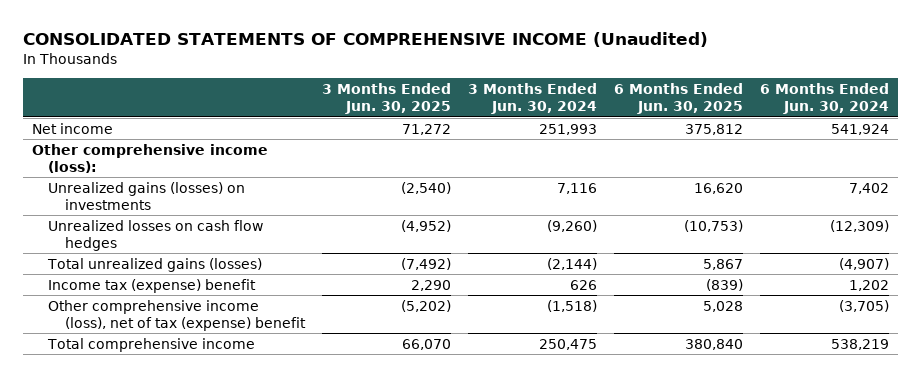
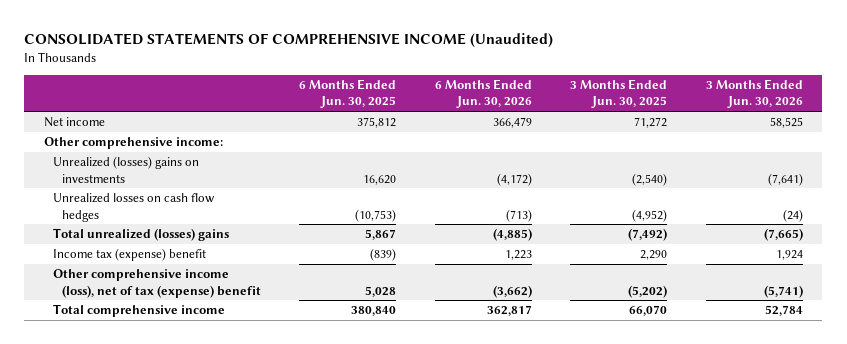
[468,82,598,115] 3 Months Ended Jun. 30, 2024 -> none
[760,82,890,115] 6 Months Ended Jun. 30, 2024 -> none
none -> [434,78,532,109] 6 Months Ended Jun. 30, 2026
none -> [705,78,803,109] 3 Months Ended Jun. 30, 2026
[31,143,268,173] Other comprehensive income (loss): -> [43,137,223,150] Other comprehensive income:
[48,181,246,210] Unrealized gains (losses) on investments -> [52,156,199,183] Unrealized (losses) gains on investments
[47,257,263,272] Total unrealized gains (losses) -> [52,228,229,242] Total unrealized (losses) gains

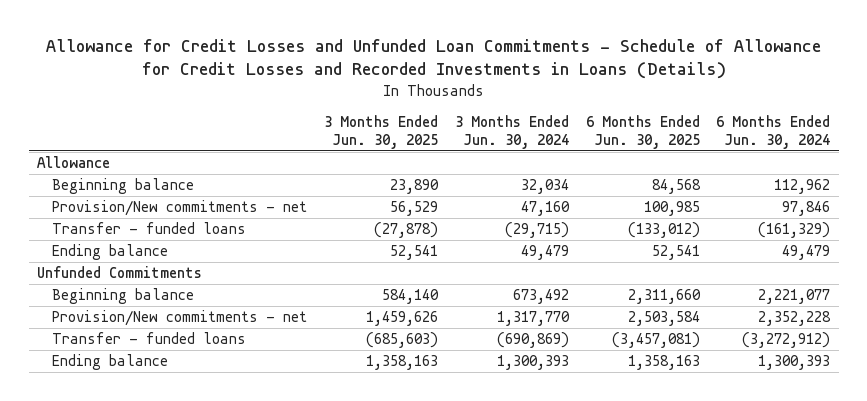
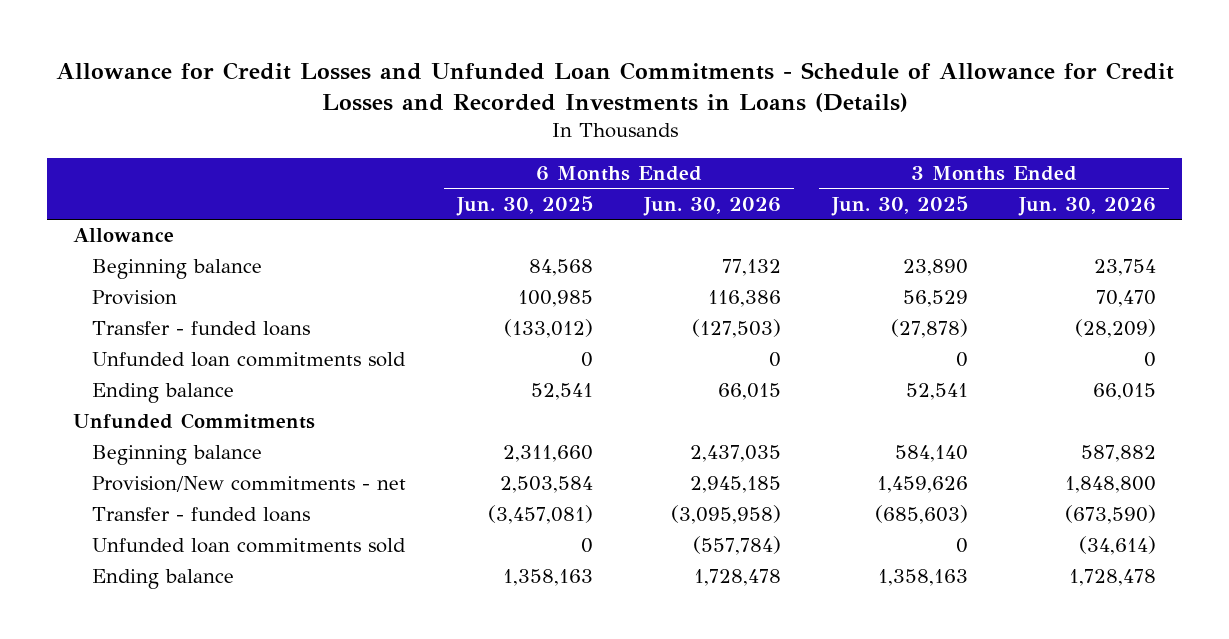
[454,114,569,149] 3 Months Ended Jun. 30, 2024 -> none
[716,114,831,149] 6 Months Ended Jun. 30, 2024 -> none
none -> [643,196,782,216] Jun. 30, 2026
none -> [1018,196,1157,216] Jun. 30, 2026
[52,200,308,217] Provision/New commitments - net -> [91,290,177,306] Provision
none -> [91,352,406,368] Unfunded loan commitments sold
none -> [91,538,406,554] Unfunded loan commitments sold

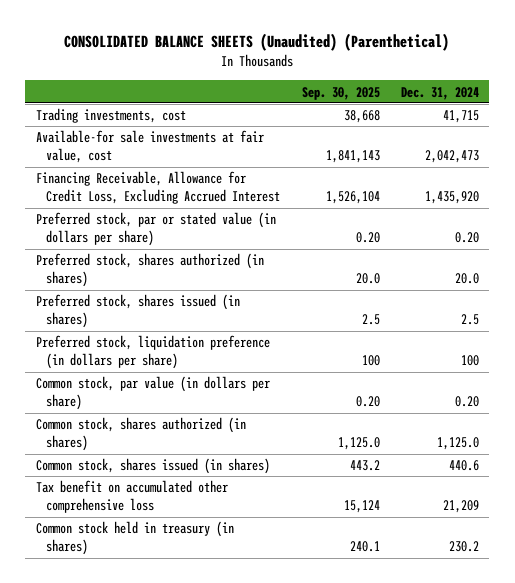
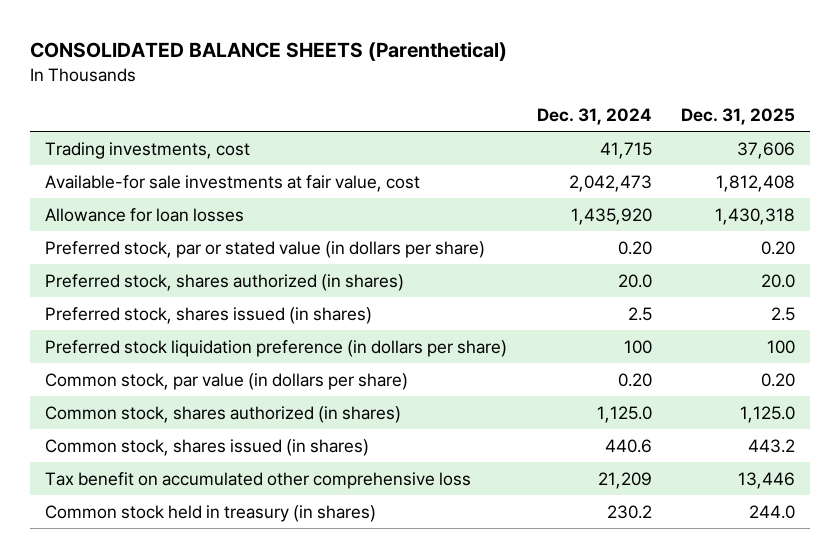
[64,33,450,52] CONSOLIDATED BALANCE SHEETS (Unaudited) (Parenthetical) -> [30,42,508,62] CONSOLIDATED BALANCE SHEETS (Parenthetical)
[301,86,380,100] Sep. 30, 2025 -> none
none -> [680,107,795,125] Dec. 31, 2025
[35,171,281,205] Financing Receivable, Allowance for Credit Loss, Excluding Accrued Interest -> [45,207,245,222] Allowance for loan losses
[35,335,270,370] Preferred stock, liquidation preference (in dollars per share) -> [45,339,508,357] Preferred stock liquidation preference (in dollars per share)

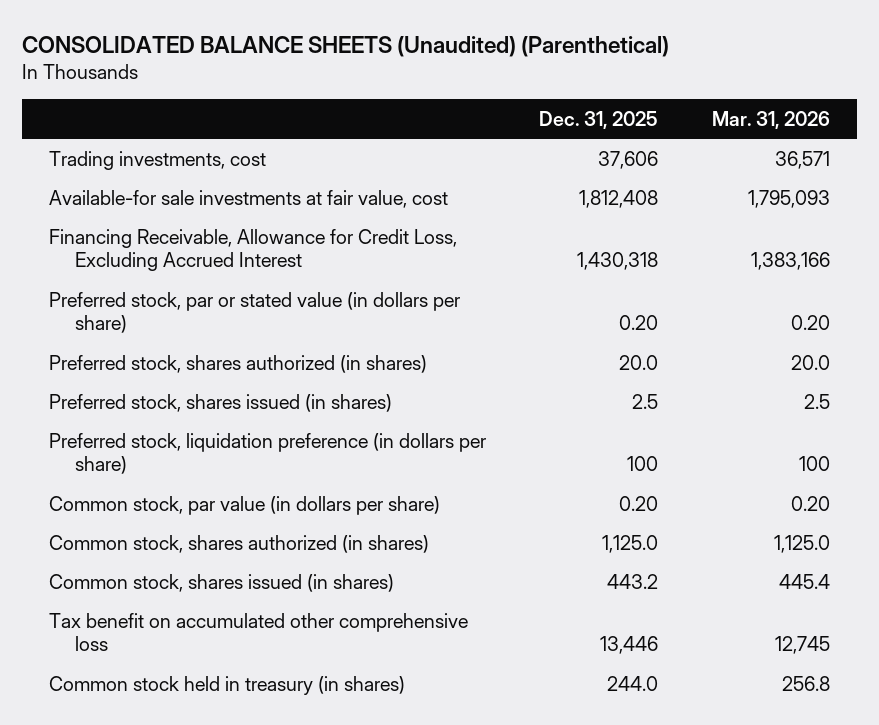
[30,42,508,62] CONSOLIDATED BALANCE SHEETS (Parenthetical) -> [22,35,670,57] CONSOLIDATED BALANCE SHEETS (Unaudited) (Parenthetical)
[536,107,652,125] Dec. 31, 2024 -> none
none -> [712,110,831,129] Mar. 31, 2026
[45,207,245,222] Allowance for loan losses -> [48,228,457,272] Financing Receivable, Allowance for Credit Loss, Excluding Accrued Interest
[45,339,508,357] Preferred stock liquidation preference (in dollars per share) -> [48,432,486,475] Preferred stock, liquidation preference (in dollars per share)

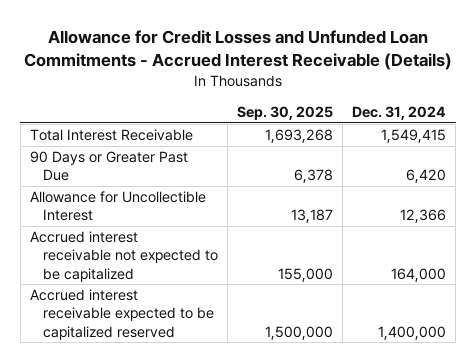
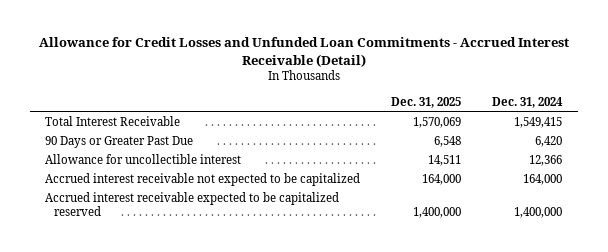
[24,29,453,70] Allowance for Credit Losses and Unfunded Loan Commitments - Accrued Interest Receivable (Details) -> [38,37,569,67] Allowance for Credit Losses and Unfunded Loan Commitments - Accrued Interest Receivable (Detail)
[237,105,334,120] Sep. 30, 2025 -> none
none -> [391,96,462,108] Dec. 31, 2025
[29,191,206,222] Allowance for Uncollectible Interest -> [45,153,242,164] Allowance for uncollectible interest

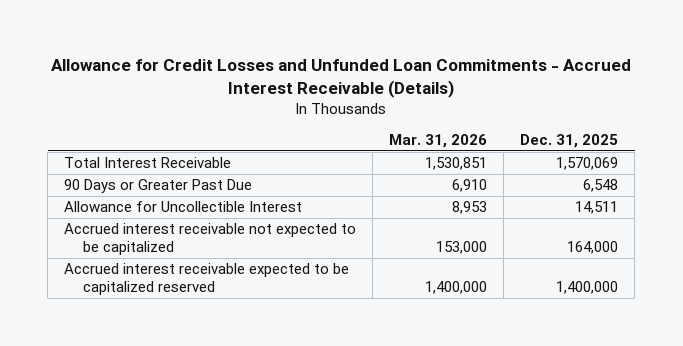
[38,37,569,67] Allowance for Credit Losses and Unfunded Loan Commitments - Accrued Interest Receivable (Detail) -> [51,58,632,98] Allowance for Credit Losses and Unfunded Loan Commitments - Accrued Interest Receivable (Details)
[492,96,564,108] Dec. 31, 2024 -> none
none -> [389,134,488,149] Mar. 31, 2026
[45,153,242,164] Allowance for uncollectible interest -> [64,201,303,213] Allowance for Uncollectible Interest

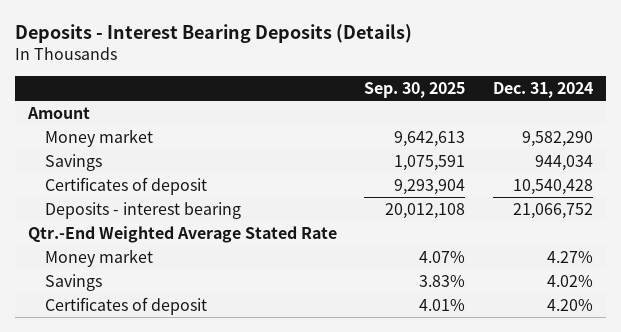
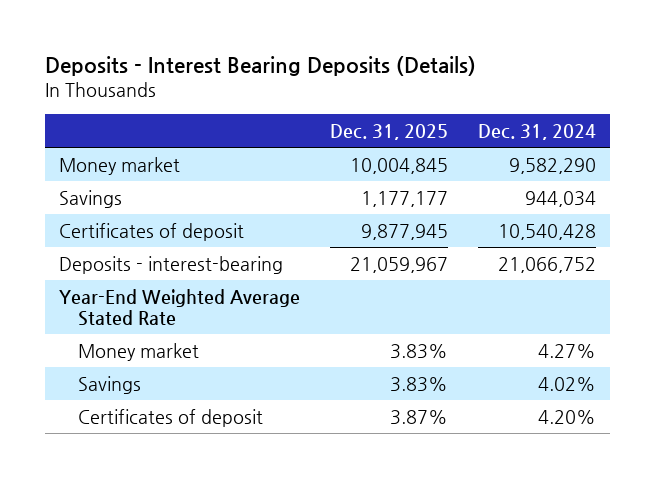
[364,82,466,99] Sep. 30, 2025 -> none
none -> [329,124,448,141] Dec. 31, 2025
[27,106,91,119] Amount -> none
[45,201,242,219] Deposits - interest bearing -> [59,255,284,274] Deposits - interest-bearing
[28,225,338,243] Qtr.-End Weighted Average Stated Rate -> [59,288,301,327] Year-End Weighted Average Stated Rate

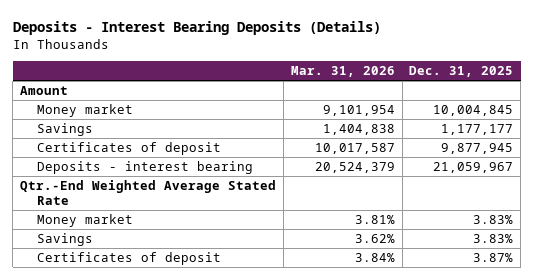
[477,124,596,141] Dec. 31, 2024 -> none
none -> [290,65,395,77] Mar. 31, 2026
none -> [20,86,69,96] Amount
[59,255,284,274] Deposits - interest-bearing -> [36,161,253,175] Deposits - interest bearing
[59,288,301,327] Year-End Weighted Average Stated Rate -> [20,180,277,205] Qtr.-End Weighted Average Stated Rate

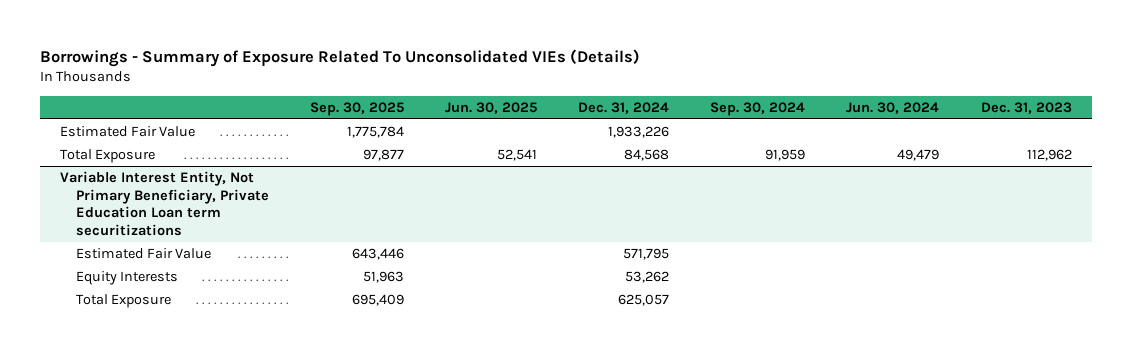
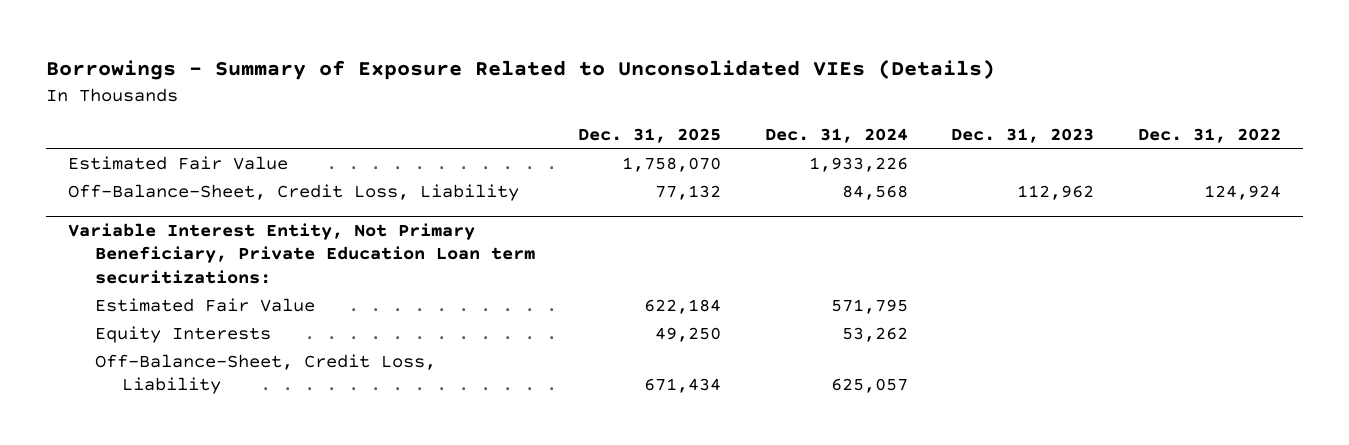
[39,48,640,67] Borrowings - Summary of Exposure Related To Unconsolidated VIEs (Details) -> [45,59,995,81] Borrowings - Summary of Exposure Related to Unconsolidated VIEs (Details)
[309,101,404,116] Sep. 30, 2025 -> none
[444,101,537,114] Jun. 30, 2025 -> none
[710,101,806,116] Sep. 30, 2024 -> none
[846,101,940,114] Jun. 30, 2024 -> none
none -> [578,127,722,143] Dec. 31, 2025
none -> [1137,127,1281,143] Dec. 31, 2022
[60,149,156,164] Total Exposure -> [67,183,519,201] Off-Balance-Sheet, Credit Loss, Liability
[60,171,269,236] Variable Interest Entity, Not Primary Beneficiary, Private Education Loan term securitizations -> [67,223,535,284] Variable Interest Entity, Not Primary Beneficiary, Private Education Loan term securitizations:
[75,294,171,309] Total Exposure -> [94,353,436,394] Off-Balance-Sheet, Credit Loss, Liability

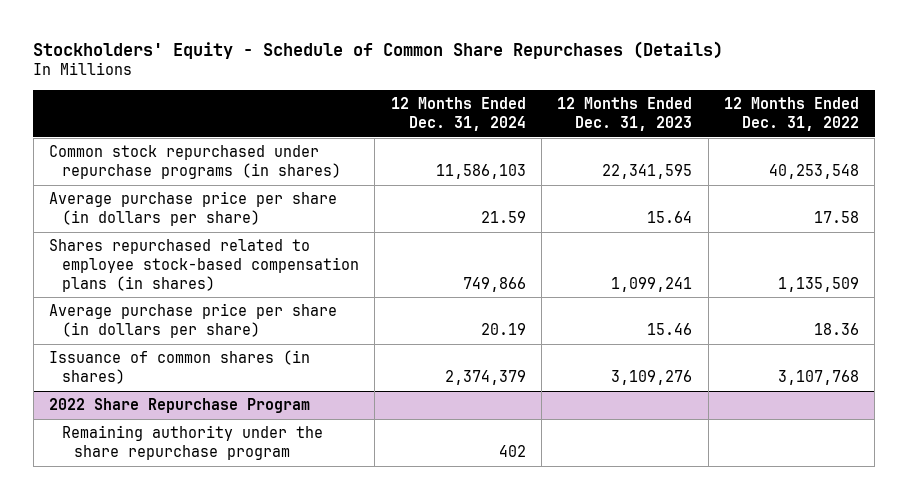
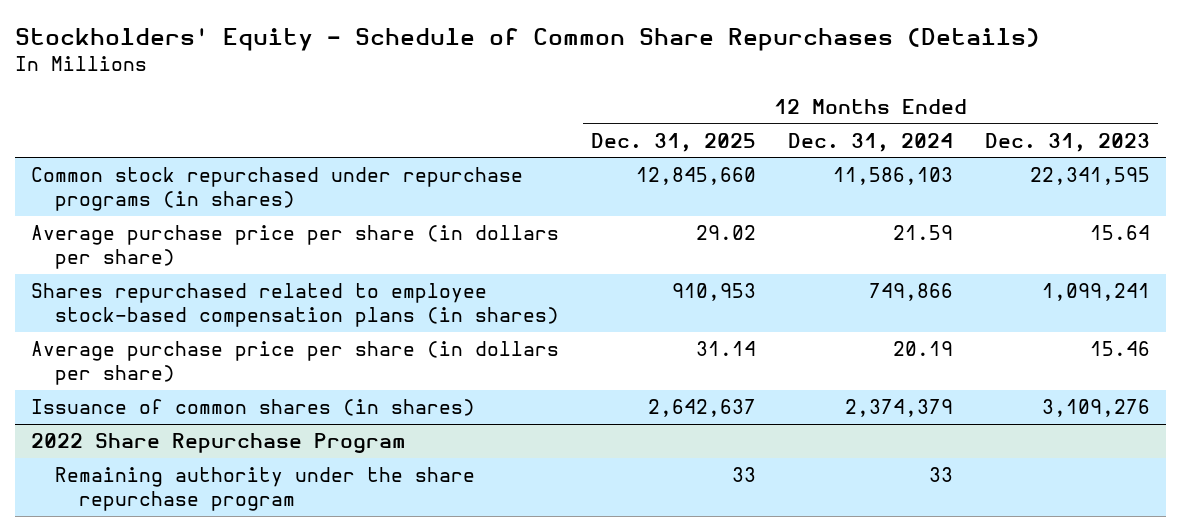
[724,97,860,131] 12 Months Ended Dec. 31, 2022 -> none
none -> [591,132,757,152] Dec. 31, 2025
[498,445,526,458] 402 -> [929,467,954,483] 33

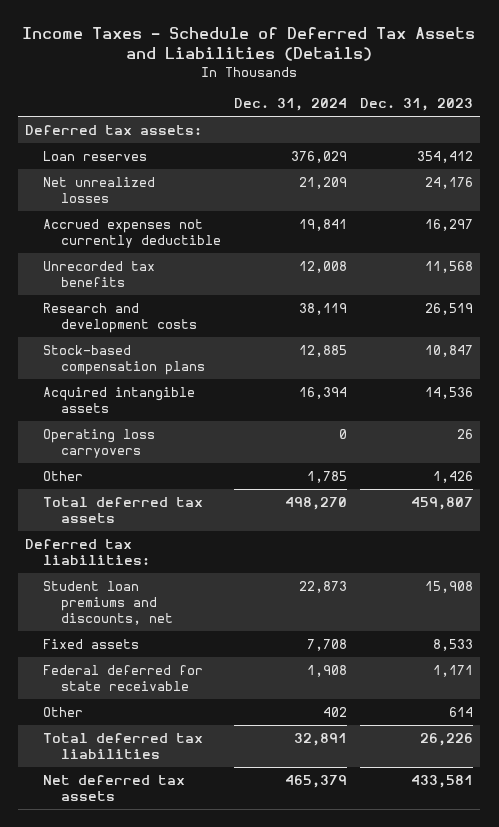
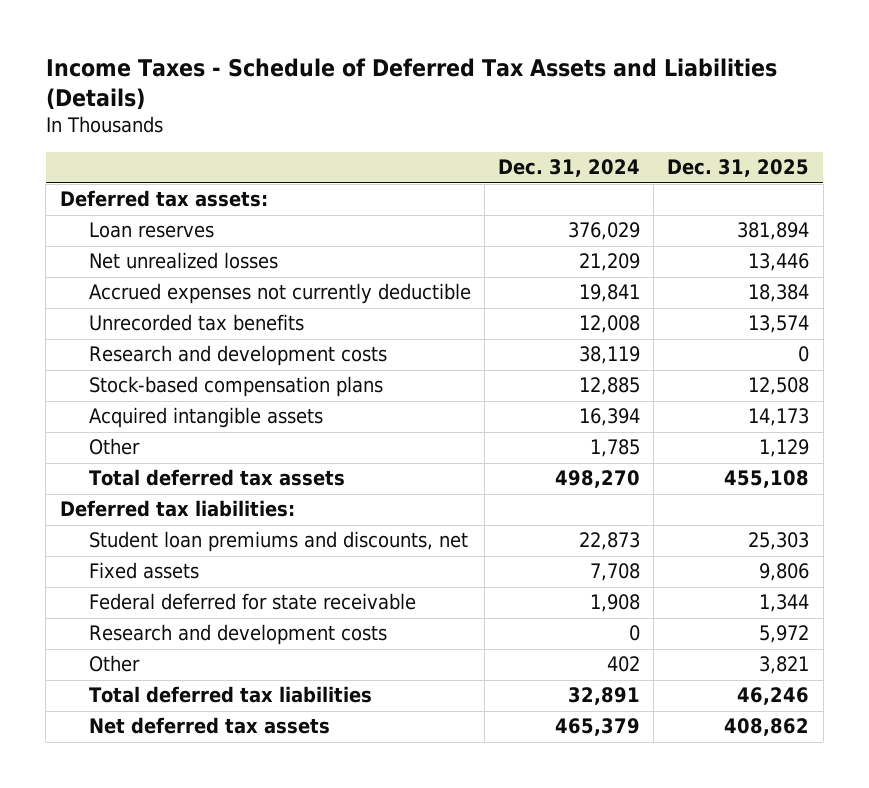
[360,98,474,112] Dec. 31, 2023 -> none
none -> [667,159,810,178] Dec. 31, 2025
[42,428,155,459] Operating loss carryovers -> none
none -> [88,624,387,646] Research and development costs

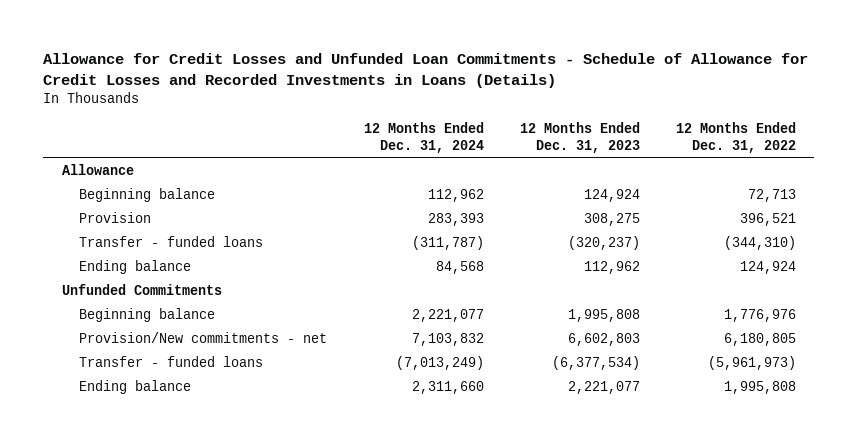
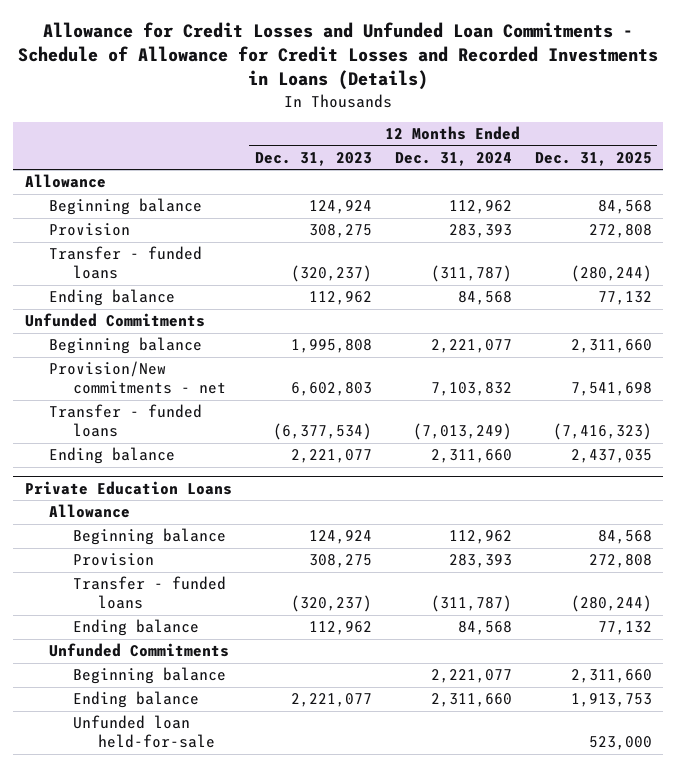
[676,122,797,153] 12 Months Ended Dec. 31, 2022 -> none
none -> [534,152,652,167] Dec. 31, 2025
none -> [24,480,232,495] Private Education Loans
none -> [48,504,130,519] Allowance
none -> [73,528,227,546] Beginning balance
none -> [73,553,155,567] Provision
none -> [73,576,227,610] Transfer - funded loans
none -> [73,619,200,637] Ending balance
none -> [48,643,229,658] Unfunded Commitments
none -> [73,667,227,685] Beginning balance
none -> [73,691,200,709] Ending balance
none -> [73,715,215,749] Unfunded loan held-for-sale

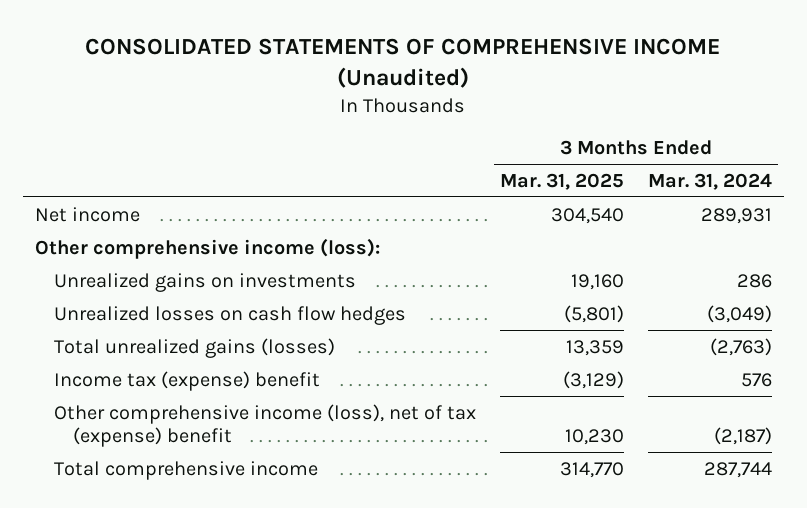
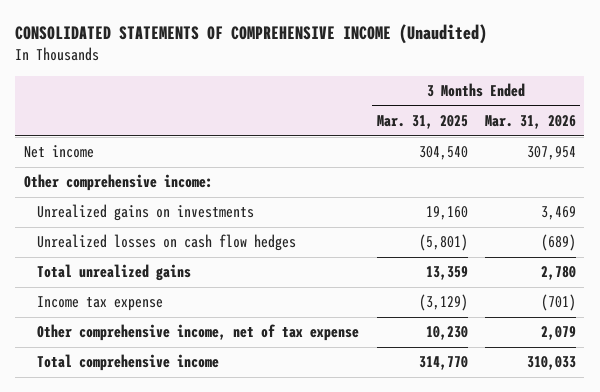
[648,173,773,191] Mar. 31, 2024 -> none
none -> [484,115,576,130] Mar. 31, 2026
[34,237,380,259] Other comprehensive income (loss): -> [23,174,213,192] Other comprehensive income:
[53,337,335,358] Total unrealized gains (losses) -> [37,264,192,282] Total unrealized gains
[53,370,320,391] Income tax (expense) benefit -> [37,296,164,312] Income tax expense
[53,403,476,447] Other comprehensive income (loss), net of tax (expense) benefit -> [37,324,360,342] Other comprehensive income, net of tax expense

